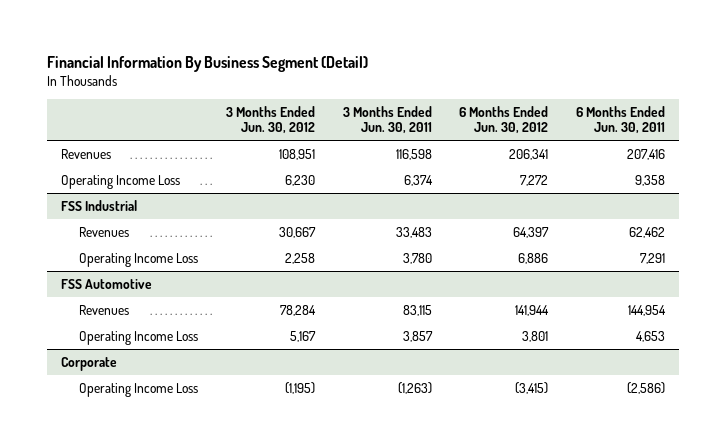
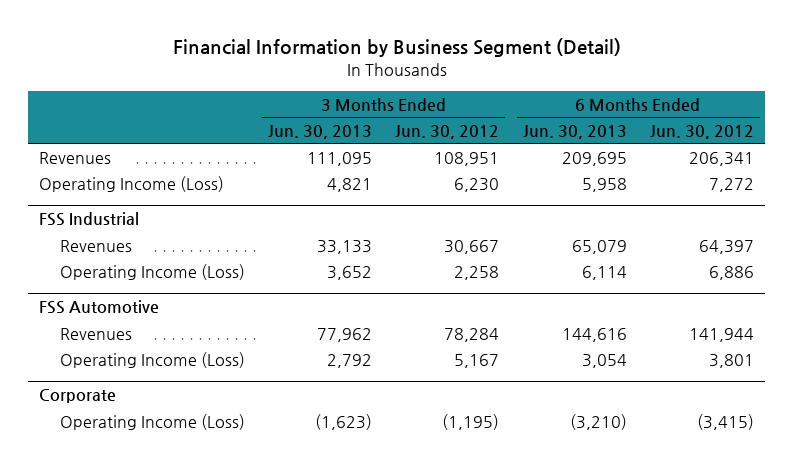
[46,55,368,72] Financial Information By Business Segment (Detail) -> [172,37,621,57] Financial Information by Business Segment (Detail)
[342,105,432,135] 3 Months Ended Jun. 30, 2011 -> none
[576,105,666,135] 6 Months Ended Jun. 30, 2011 -> none
none -> [268,124,373,139] Jun. 30, 2013
none -> [522,124,627,139] Jun. 30, 2013
[60,174,180,189] Operating Income Loss -> [39,175,225,192] Operating Income (Loss)
[78,252,198,267] Operating Income Loss -> [60,263,246,280] Operating Income (Loss)
[78,330,198,345] Operating Income Loss -> [60,351,246,368] Operating Income (Loss)
[78,382,198,397] Operating Income Loss -> [60,413,246,430] Operating Income (Loss)

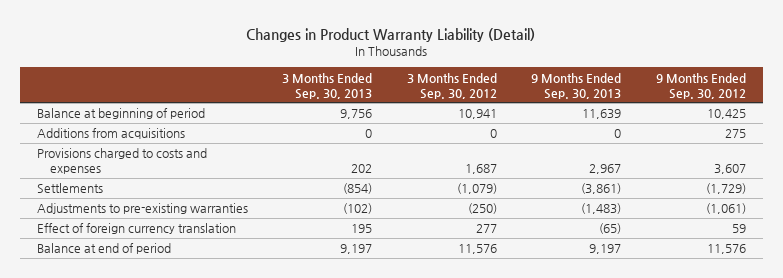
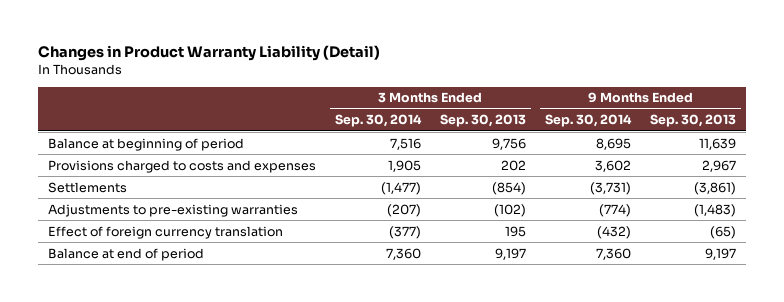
[406,72,497,99] 3 Months Ended Sep. 30, 2012 -> none
[655,72,746,99] 9 Months Ended Sep. 30, 2012 -> none
none -> [334,114,422,128] Sep. 30, 2014
none -> [545,114,633,128] Sep. 30, 2014
[36,128,185,140] Additions from acquisitions -> none

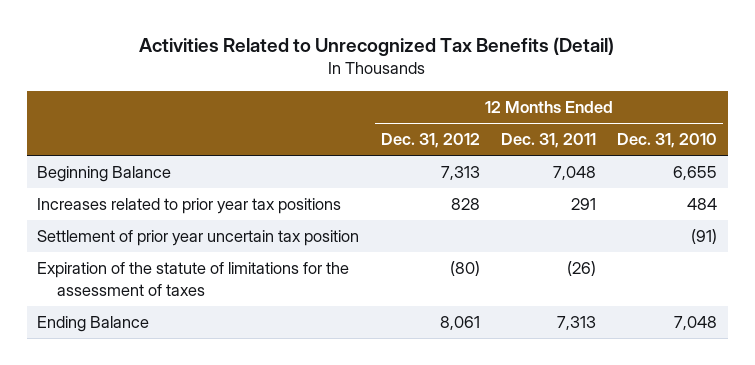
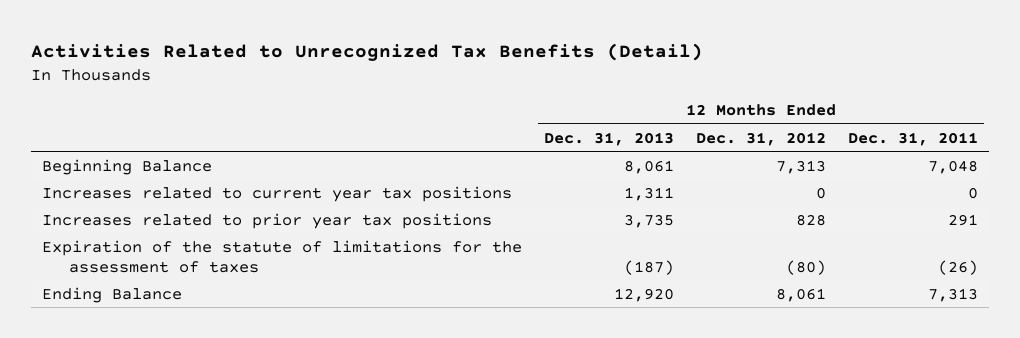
[617,133,718,149] Dec. 31, 2010 -> none
none -> [543,131,674,146] Dec. 31, 2013
none -> [41,185,512,202] Increases related to current year tax positions
[37,230,360,247] Settlement of prior year uncertain tax position -> none

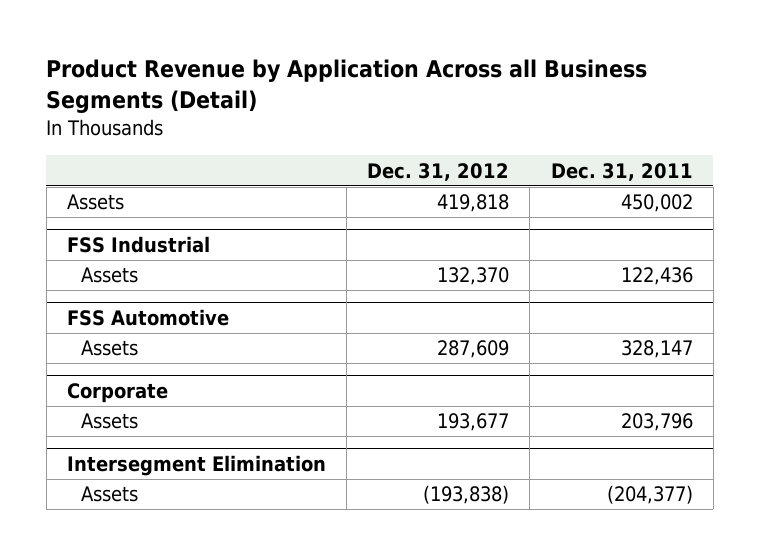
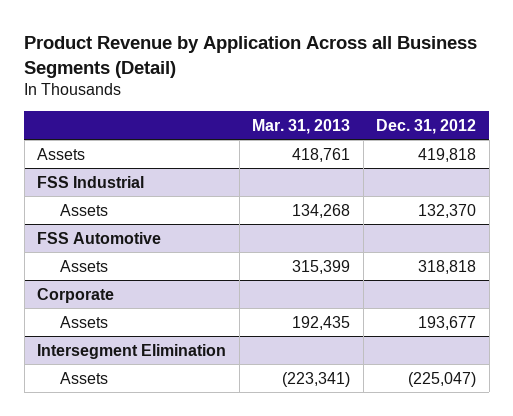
[550,162,693,181] Dec. 31, 2011 -> none
none -> [252,118,351,134] Mar. 31, 2013
[437,340,510,359] 287,609 -> [418,259,477,274] 318,818
[423,485,510,505] (193,838) -> [408,371,477,387] (225,047)

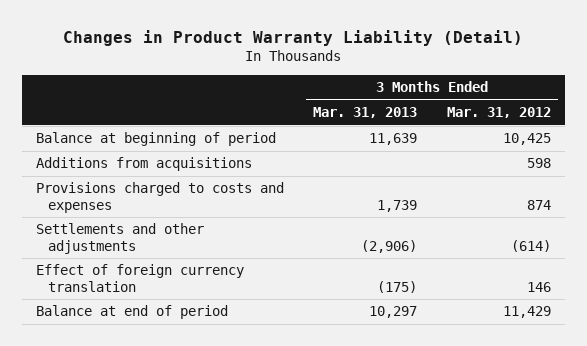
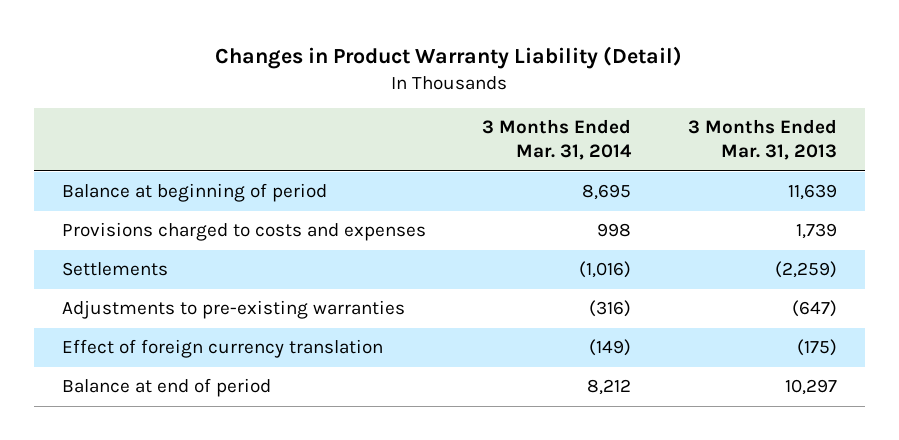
[446,107,551,119] Mar. 31, 2012 -> none
none -> [482,118,633,161] 3 Months Ended Mar. 31, 2014
[36,157,253,172] Additions from acquisitions -> none
[36,223,205,255] Settlements and other adjustments -> [62,262,169,277] Settlements
[361,240,418,254] (2,906) -> [774,261,837,279] (2,259)
none -> [62,300,406,320] Adjustments to pre-existing warranties

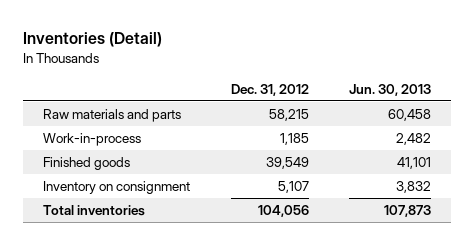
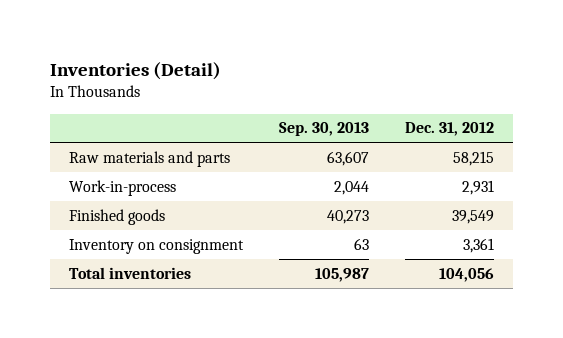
[349,83,432,96] Jun. 30, 2013 -> none
none -> [279,122,370,137] Sep. 30, 2013
[279,133,309,146] 1,185 -> [462,179,495,195] 2,931
[277,181,309,194] 5,107 -> [463,237,495,253] 3,361

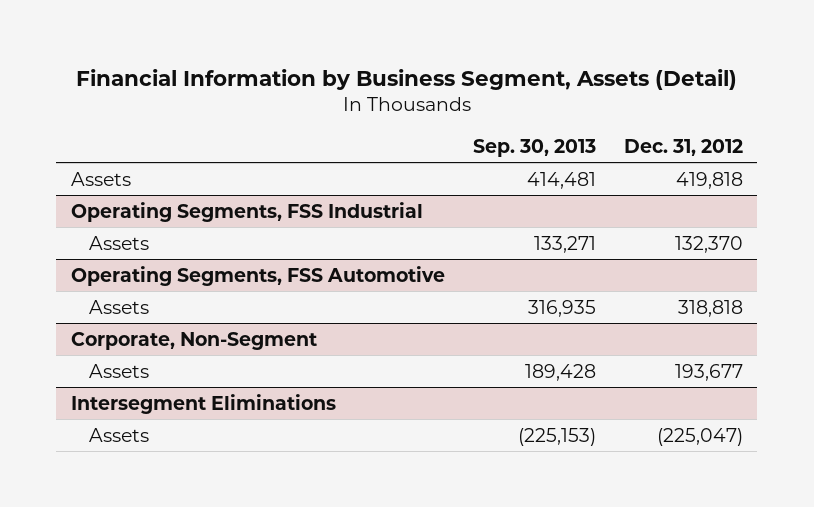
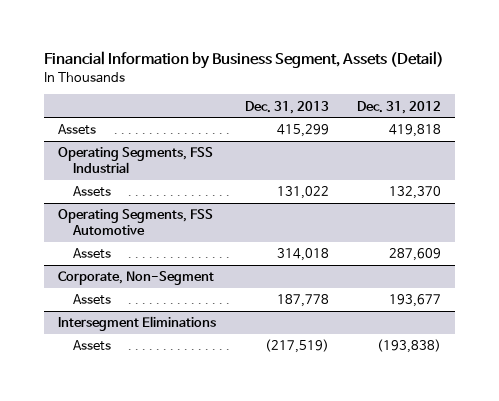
[472,138,596,157] Sep. 30, 2013 -> none
none -> [244,100,329,114] Dec. 31, 2013
[677,299,743,317] 318,818 -> [389,248,442,262] 287,609
[656,427,743,446] (225,047) -> [377,339,442,354] (193,838)

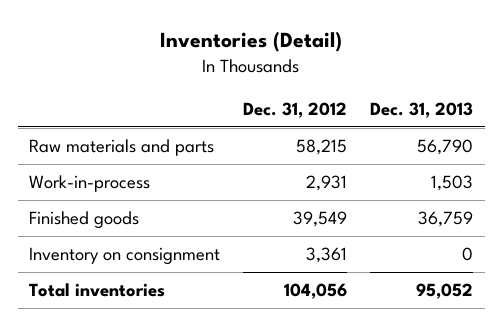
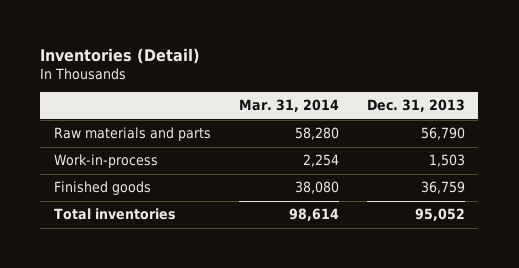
[243,101,348,118] Dec. 31, 2012 -> none
none -> [238,99,339,113] Mar. 31, 2014
[29,247,221,266] Inventory on consignment -> none

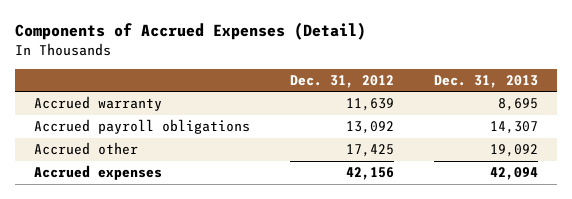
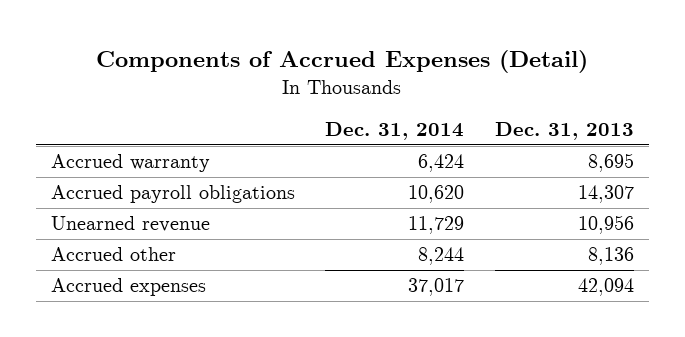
[290,74,395,88] Dec. 31, 2012 -> none
none -> [325,122,465,141] Dec. 31, 2014
none -> [50,216,210,233] Unearned revenue
[489,144,538,158] 19,092 -> [587,247,634,266] 8,136

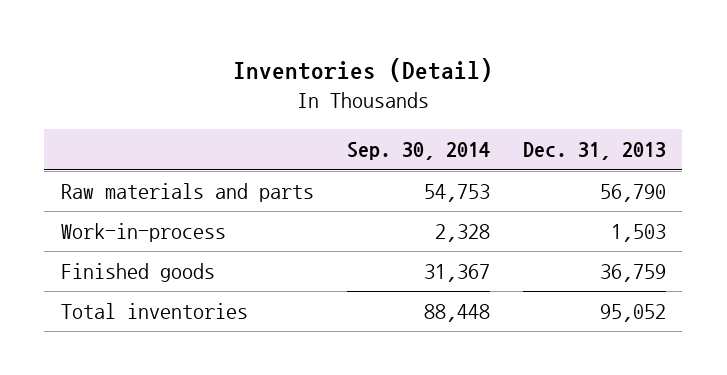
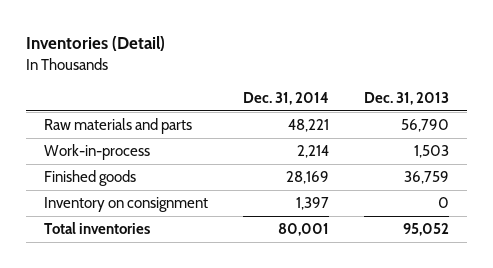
[346,142,490,161] Sep. 30, 2014 -> none
none -> [242,91,329,105] Dec. 31, 2014
none -> [43,197,208,213] Inventory on consignment

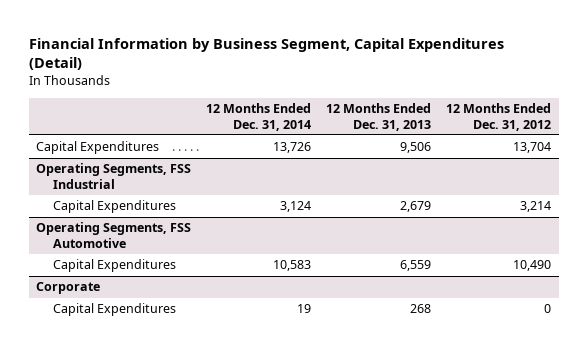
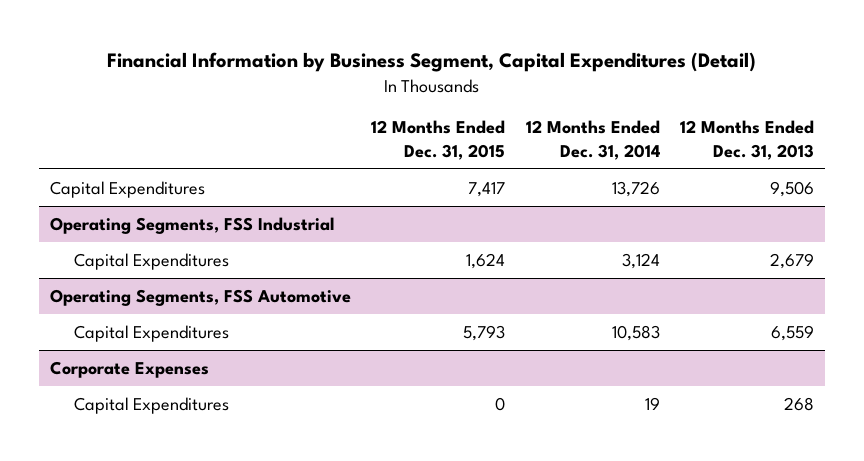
[446,103,552,131] 12 Months Ended Dec. 31, 2012 -> none
none -> [371,120,506,160] 12 Months Ended Dec. 31, 2015
[36,282,101,295] Corporate -> [49,360,209,378] Corporate Expenses

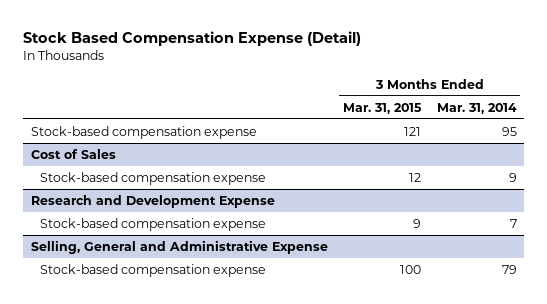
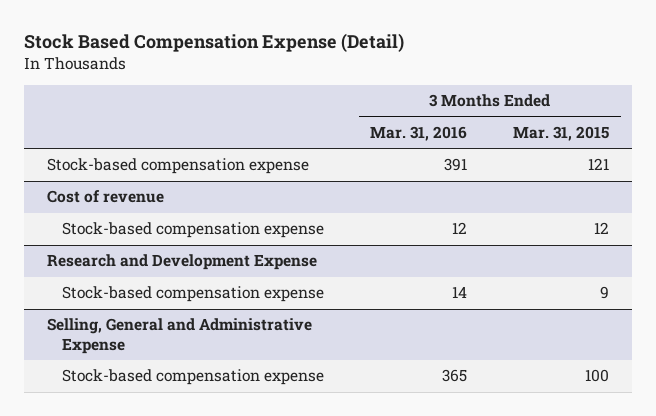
[436,102,517,114] Mar. 31, 2014 -> none
none -> [370,125,468,141] Mar. 31, 2016
[30,149,116,160] Cost of Sales -> [47,190,165,204] Cost of revenue

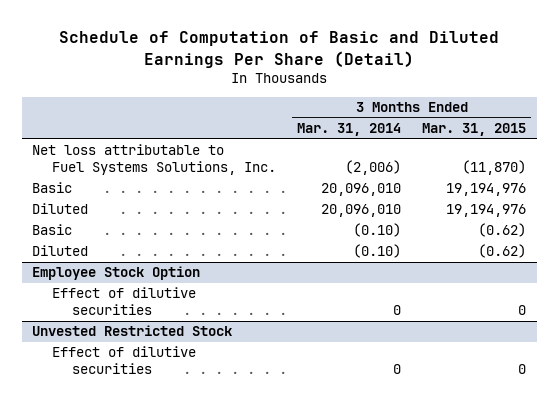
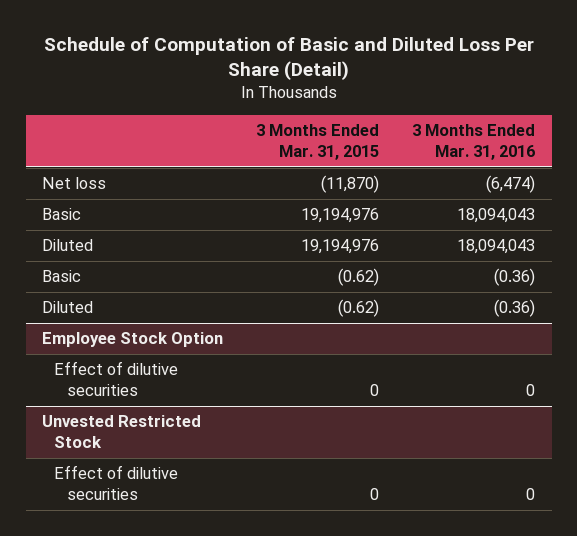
[59,31,500,68] Schedule of Computation of Basic and Diluted Earnings Per Share (Detail) -> [43,37,534,81] Schedule of Computation of Basic and Diluted Loss Per Share (Detail)
[297,123,402,137] Mar. 31, 2014 -> none
none -> [412,124,536,160] 3 Months Ended Mar. 31, 2016
[32,144,277,176] Net loss attributable to Fuel Systems Solutions, Inc. -> [42,177,107,190] Net loss

